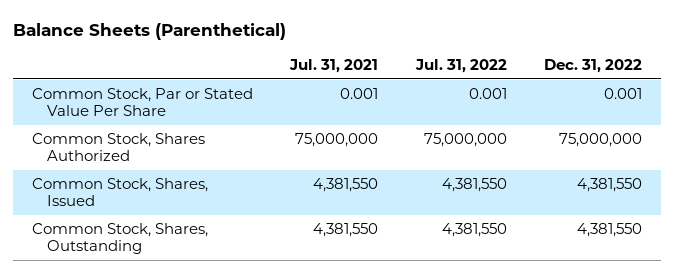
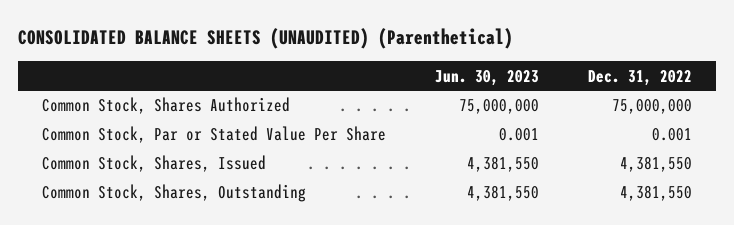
[12,23,286,41] Balance Sheets (Parenthetical) -> [17,28,513,50] CONSOLIDATED BALANCE SHEETS (UNAUDITED) (Parenthetical)
[289,59,379,74] Jul. 31, 2021 -> none
[414,59,507,74] Jul. 31, 2022 -> none
none -> [435,69,540,86] Jun. 30, 2023
[31,87,253,117] Common Stock, Par or Stated Value Per Share -> [42,126,387,144] Common Stock, Par or Stated Value Per Share

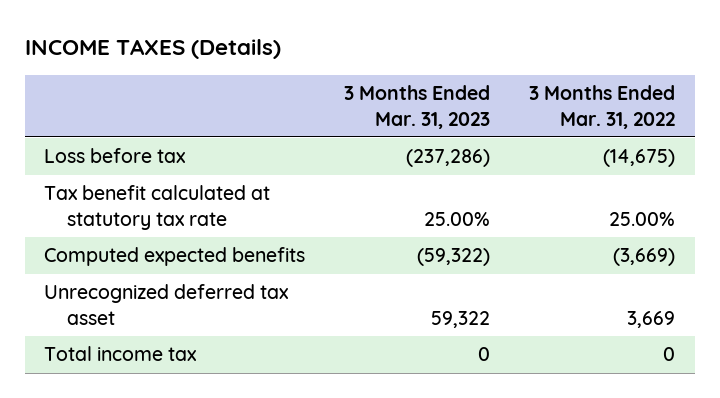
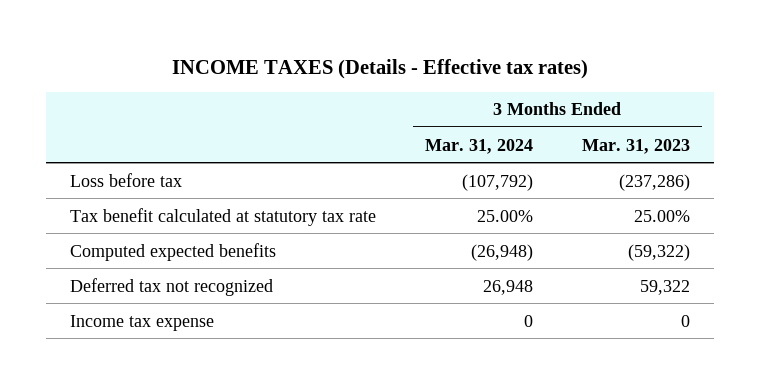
[24,39,281,60] INCOME TAXES (Details) -> [171,58,588,79] INCOME TAXES (Details - Effective tax rates)
[529,85,676,129] 3 Months Ended Mar. 31, 2022 -> none
none -> [424,138,533,154] Mar. 31, 2024
[44,284,290,325] Unrecognized deferred tax asset -> [70,277,274,296] Deferred tax not recognized
[44,346,198,362] Total income tax -> [70,314,215,331] Income tax expense

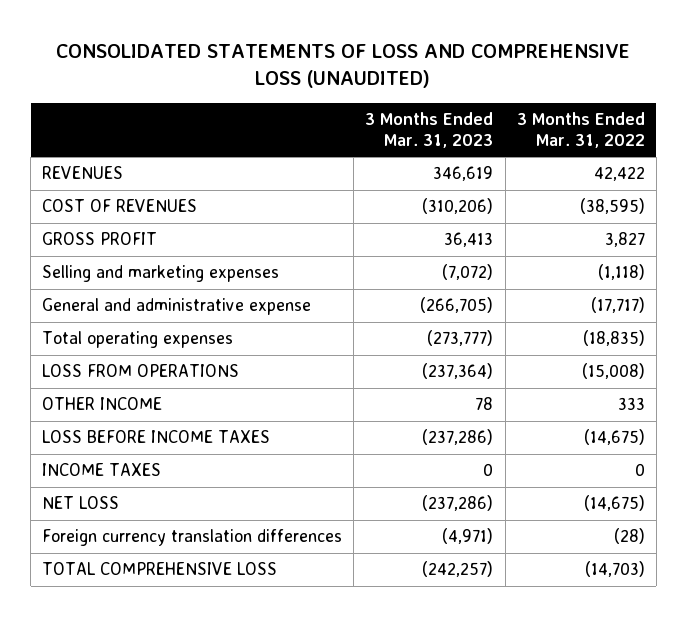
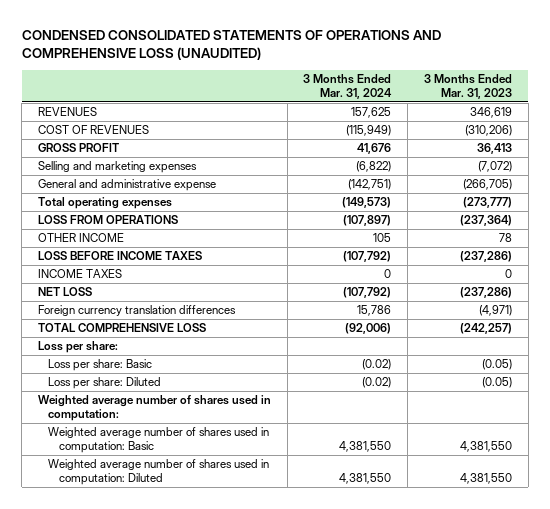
[56,43,631,89] CONSOLIDATED STATEMENTS OF LOSS AND COMPREHENSIVE LOSS (UNAUDITED) -> [21,29,441,61] CONDENSED CONSOLIDATED STATEMENTS OF OPERATIONS AND COMPREHENSIVE LOSS (UNAUDITED)
[516,111,645,148] 3 Months Ended Mar. 31, 2022 -> none
none -> [303,73,393,100] 3 Months Ended Mar. 31, 2024
none -> [37,341,118,354] Loss per share:
none -> [48,359,153,372] Loss per share: Basic
none -> [48,377,162,390] Loss per share: Diluted
none -> [37,395,271,422] Weighted average number of shares used in computation:
none -> [48,427,270,454] Weighted average number of shares used in computation: Basic
none -> [48,459,270,486] Weighted average number of shares used in computation: Diluted

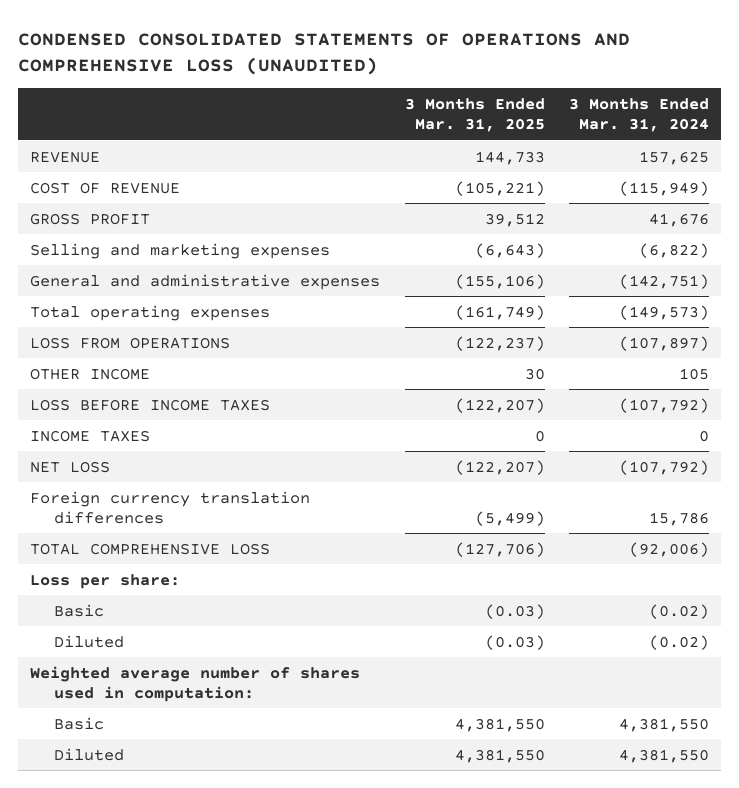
[423,73,512,100] 3 Months Ended Mar. 31, 2023 -> none
none -> [404,98,545,133] 3 Months Ended Mar. 31, 2025
[37,107,97,117] REVENUES -> [30,150,101,163] REVENUE
[37,125,149,135] COST OF REVENUES -> [30,181,181,194] COST OF REVENUE
[37,179,216,192] General and administrative expense -> [30,273,381,290] General and administrative expenses
[48,359,153,372] Loss per share: Basic -> [53,603,104,617] Basic
[48,377,162,390] Loss per share: Diluted -> [53,634,124,648] Diluted
[48,427,270,454] Weighted average number of shares used in computation: Basic -> [53,716,104,730] Basic
[48,459,270,486] Weighted average number of shares used in computation: Diluted -> [53,747,124,761] Diluted

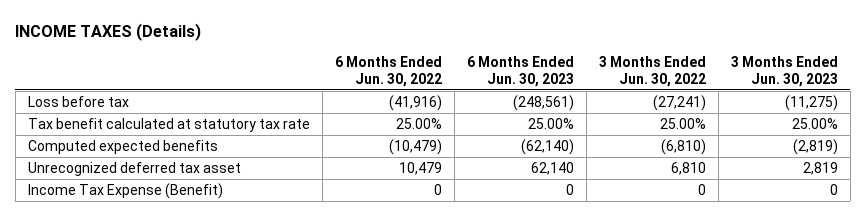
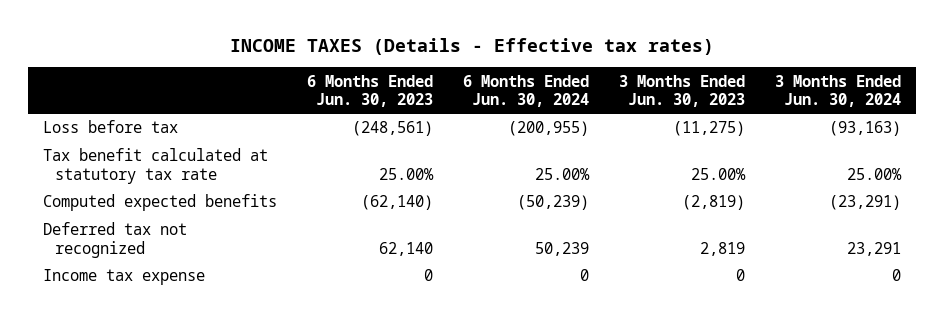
[15,22,202,41] INCOME TAXES (Details) -> [229,37,714,55] INCOME TAXES (Details - Effective tax rates)
[334,55,442,87] 6 Months Ended Jun. 30, 2022 -> none
[598,55,706,87] 3 Months Ended Jun. 30, 2022 -> none
none -> [462,74,589,108] 6 Months Ended Jun. 30, 2024
none -> [774,74,901,108] 3 Months Ended Jun. 30, 2024
[27,162,241,177] Unrecognized deferred tax asset -> [42,222,187,258] Deferred tax not recognized
[27,183,223,200] Income Tax Expense (Benefit) -> [42,269,205,286] Income tax expense

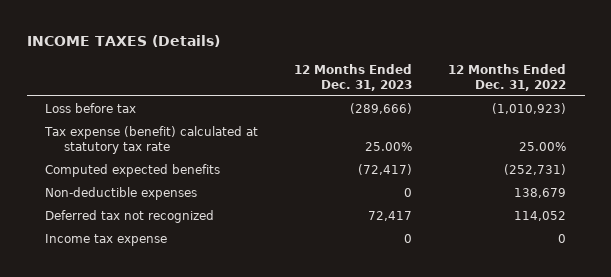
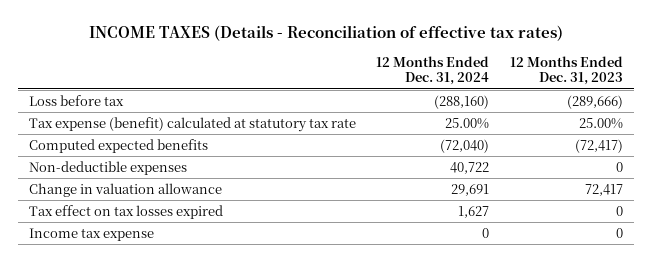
[26,34,220,47] INCOME TAXES (Details) -> [88,24,563,41] INCOME TAXES (Details - Reconciliation of effective tax rates)
[448,63,567,91] 12 Months Ended Dec. 31, 2022 -> none
none -> [376,55,490,86] 12 Months Ended Dec. 31, 2024
[45,209,215,223] Deferred tax not recognized -> [28,182,222,197] Change in valuation allowance
none -> [28,204,223,219] Tax effect on tax losses expired

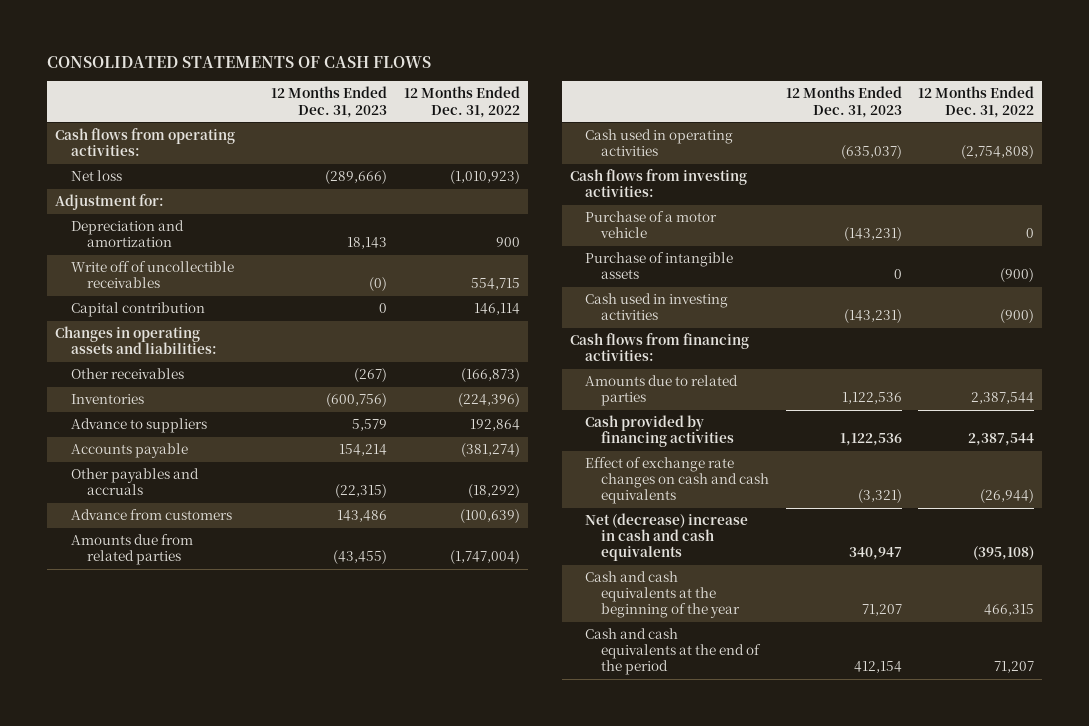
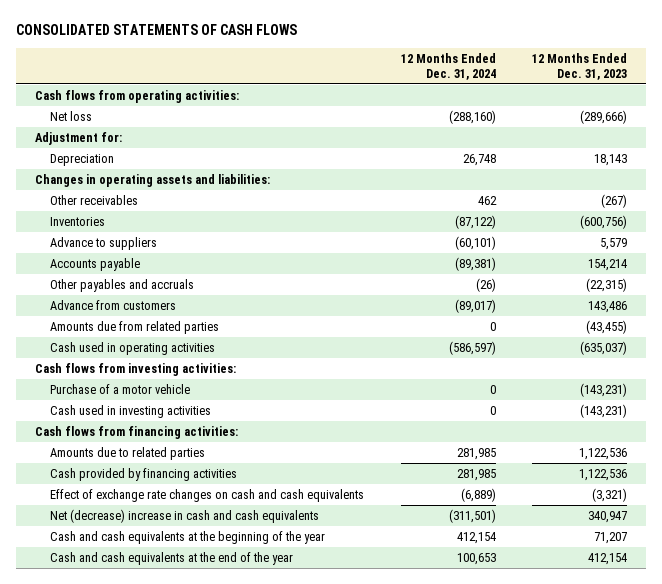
[403,86,520,118] 12 Months Ended Dec. 31, 2022 -> none
none -> [400,52,496,80] 12 Months Ended Dec. 31, 2024
[70,261,234,289] Write off of uncollectible receivables -> none
[70,302,205,318] Capital contribution -> none
[70,220,184,248] Depreciation and amortization -> [50,153,115,166] Depreciation
[585,252,734,280] Purchase of intangible assets -> none
[585,628,762,676] Cash and cash equivalents at the end of the period -> [50,551,294,565] Cash and cash equivalents at the end of the year

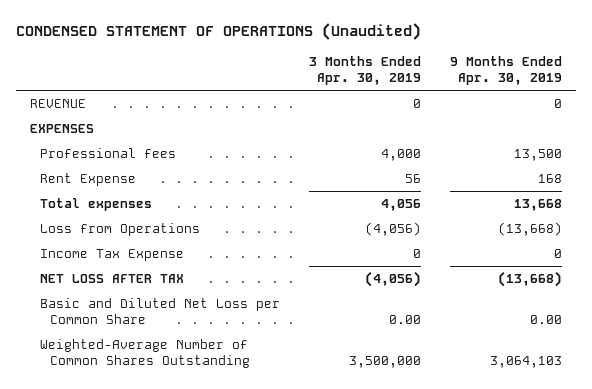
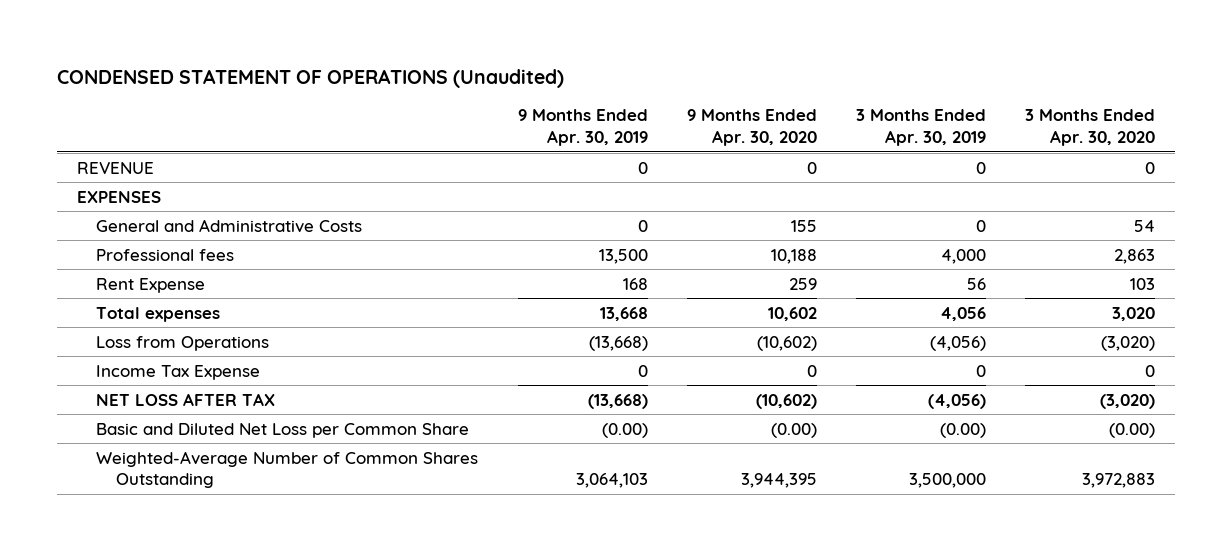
none -> [686,109,817,147] 9 Months Ended Apr. 30, 2020
none -> [1025,109,1156,147] 3 Months Ended Apr. 30, 2020
none -> [96,218,363,233] General and Administrative Costs
[388,314,421,324] 0.00 -> [939,422,986,438] (0.00)
[529,314,562,324] 0.00 -> [601,422,648,438] (0.00)

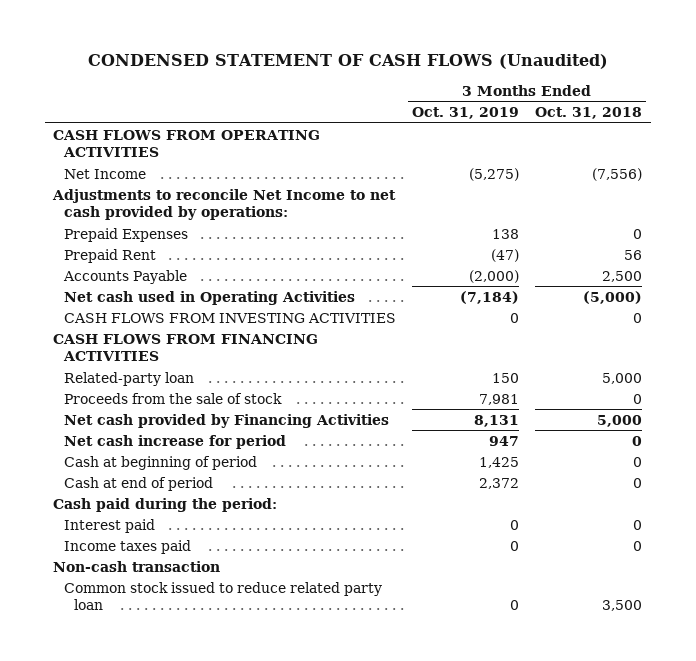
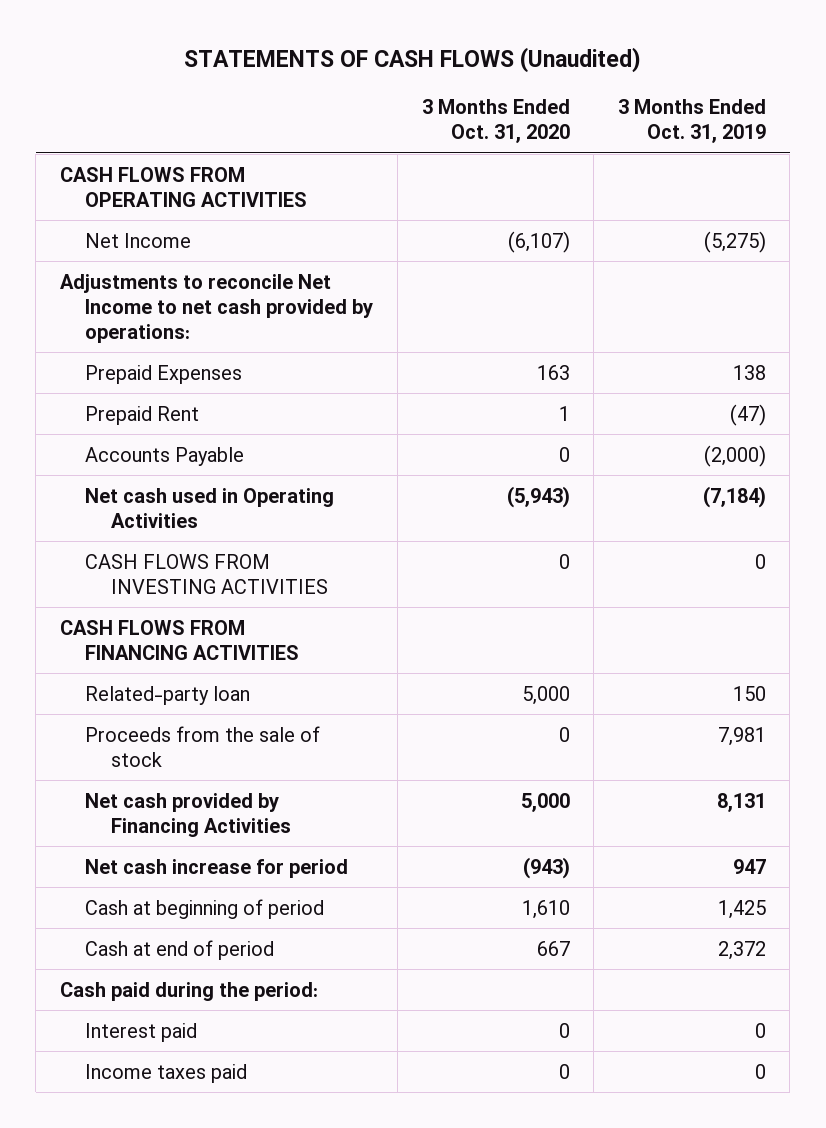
[87,54,608,70] CONDENSED STATEMENT OF CASH FLOWS (Unaudited) -> [183,46,641,73] STATEMENTS OF CASH FLOWS (Unaudited)
[535,107,643,120] Oct. 31, 2018 -> none
none -> [421,99,570,144] 3 Months Ended Oct. 31, 2020
[53,560,221,572] Non-cash transaction -> none
[63,581,382,611] Common stock issued to reduce related party loan -> none

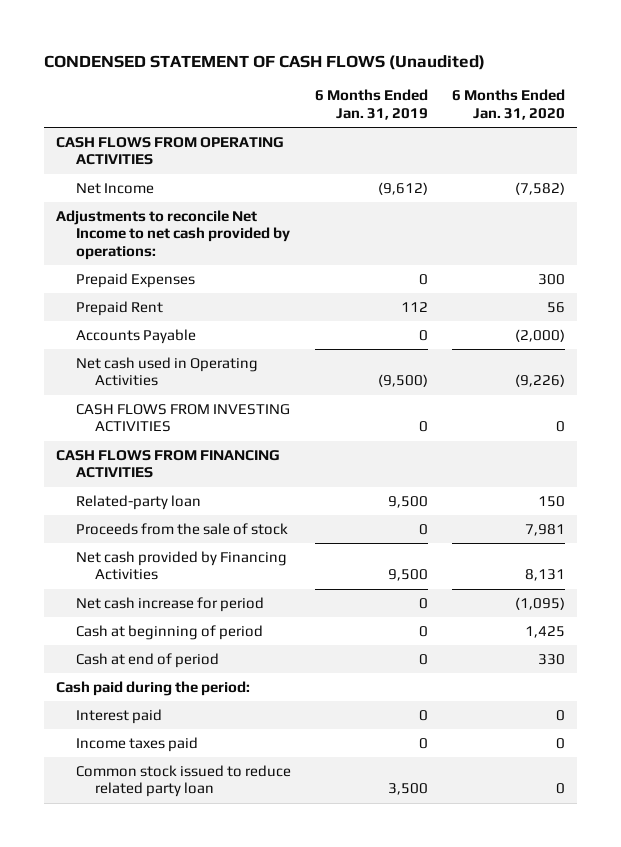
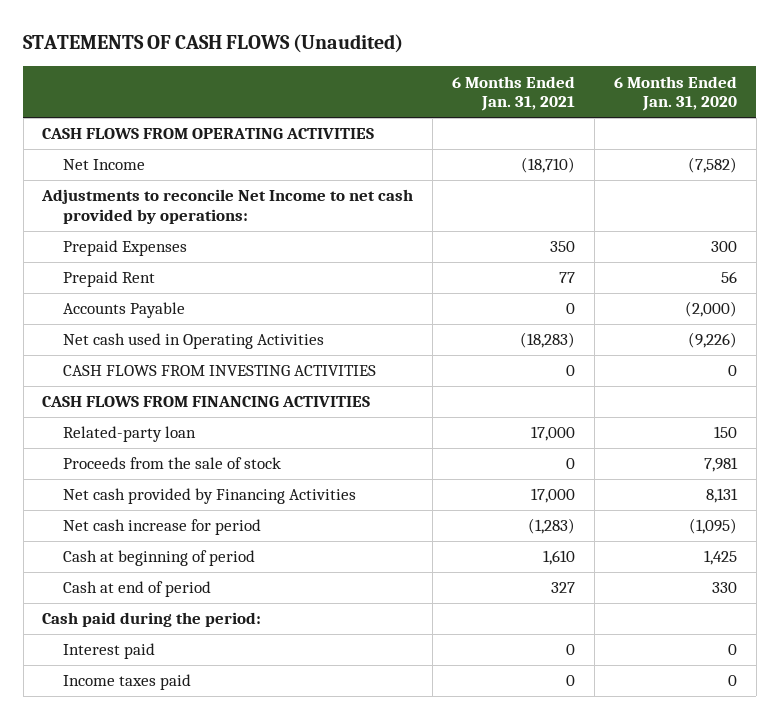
[43,54,485,70] CONDENSED STATEMENT OF CASH FLOWS (Unaudited) -> [23,34,404,54] STATEMENTS OF CASH FLOWS (Unaudited)
[314,89,428,120] 6 Months Ended Jan. 31, 2019 -> none
none -> [452,75,576,112] 6 Months Ended Jan. 31, 2021
[75,764,291,798] Common stock issued to reduce related party loan -> none

